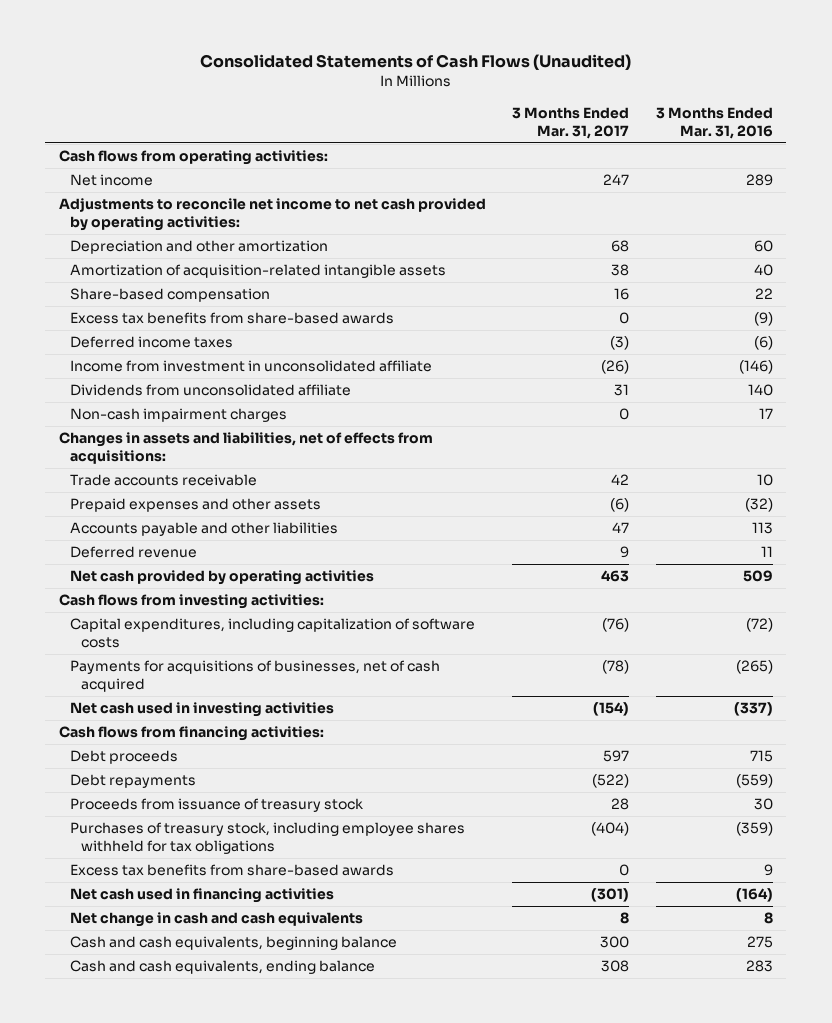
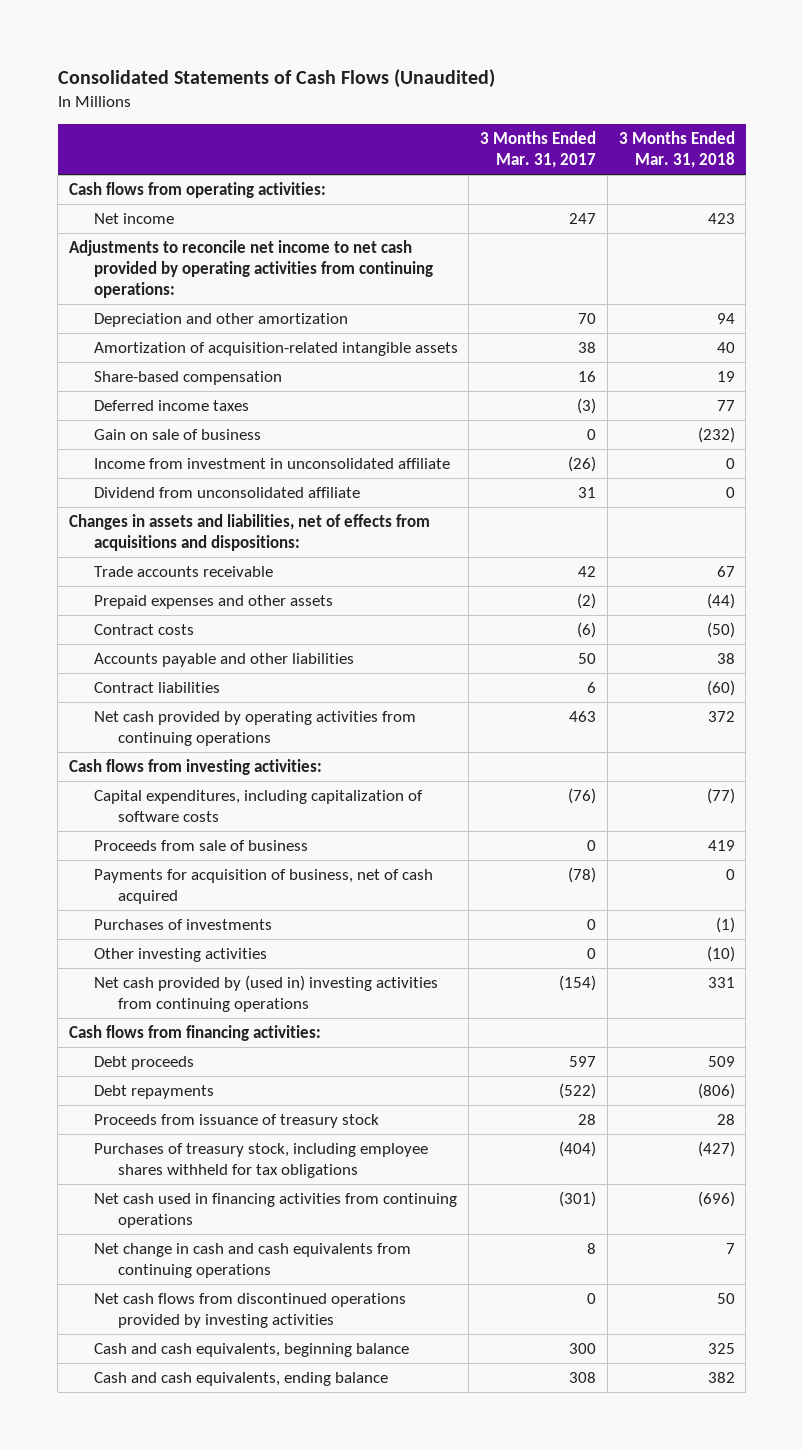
[656,106,774,139] 3 Months Ended Mar. 31, 2016 -> none
none -> [618,131,735,169] 3 Months Ended Mar. 31, 2018
[58,198,486,232] Adjustments to reconcile net income to net cash provided by operating activities: -> [68,240,433,299] Adjustments to reconcile net income to net cash provided by operating activities from continuing operations:
[611,240,630,253] 68 -> [578,313,597,325] 70
[69,312,394,325] Excess tax benefits from share-based awards -> none
none -> [93,429,261,441] Gain on sale of business
[69,408,287,423] Non-cash impairment charges -> none
[69,384,351,397] Dividends from unconsolidated affiliate -> [93,487,360,499] Dividend from unconsolidated affiliate
[58,432,433,465] Changes in assets and liabilities, net of effects from acquisitions: -> [68,514,430,552] Changes in assets and liabilities, net of effects from acquisitions and dispositions:
[69,546,197,559] Deferred revenue -> none
[610,498,630,513] (6) -> [577,593,597,610] (2)
none -> [93,624,194,636] Contract costs
[612,522,630,534] 47 -> [578,653,597,665] 50
none -> [93,682,220,694] Contract liabilities
[69,570,374,586] Net cash provided by operating activities -> [93,711,416,747] Net cash provided by operating activities from continuing operations
none -> [93,840,308,852] Proceeds from sale of business
[69,660,440,693] Payments for acquisitions of businesses, net of cash acquired -> [93,869,433,905] Payments for acquisition of business, net of cash acquired
none -> [93,919,272,931] Purchases of investments
none -> [93,948,267,963] Other investing activities
[69,702,334,718] Net cash used in investing activities -> [93,975,438,1013] Net cash provided by (used in) investing activities from continuing operations
[69,864,394,877] Excess tax benefits from share-based awards -> none
[69,888,334,904] Net cash used in financing activities -> [93,1193,457,1229] Net cash used in financing activities from continuing operations
[69,912,363,928] Net change in cash and cash equivalents -> [93,1243,411,1279] Net change in cash and cash equivalents from continuing operations
none -> [93,1293,406,1329] Net cash flows from discontinued operations provided by investing activities

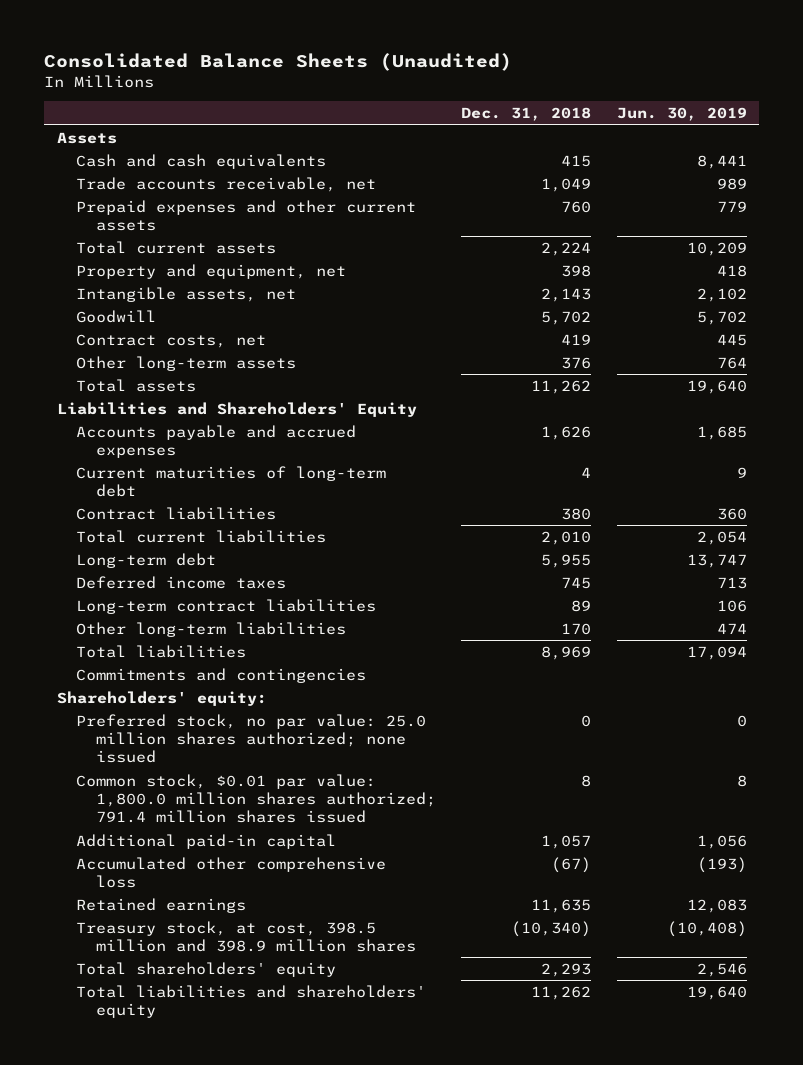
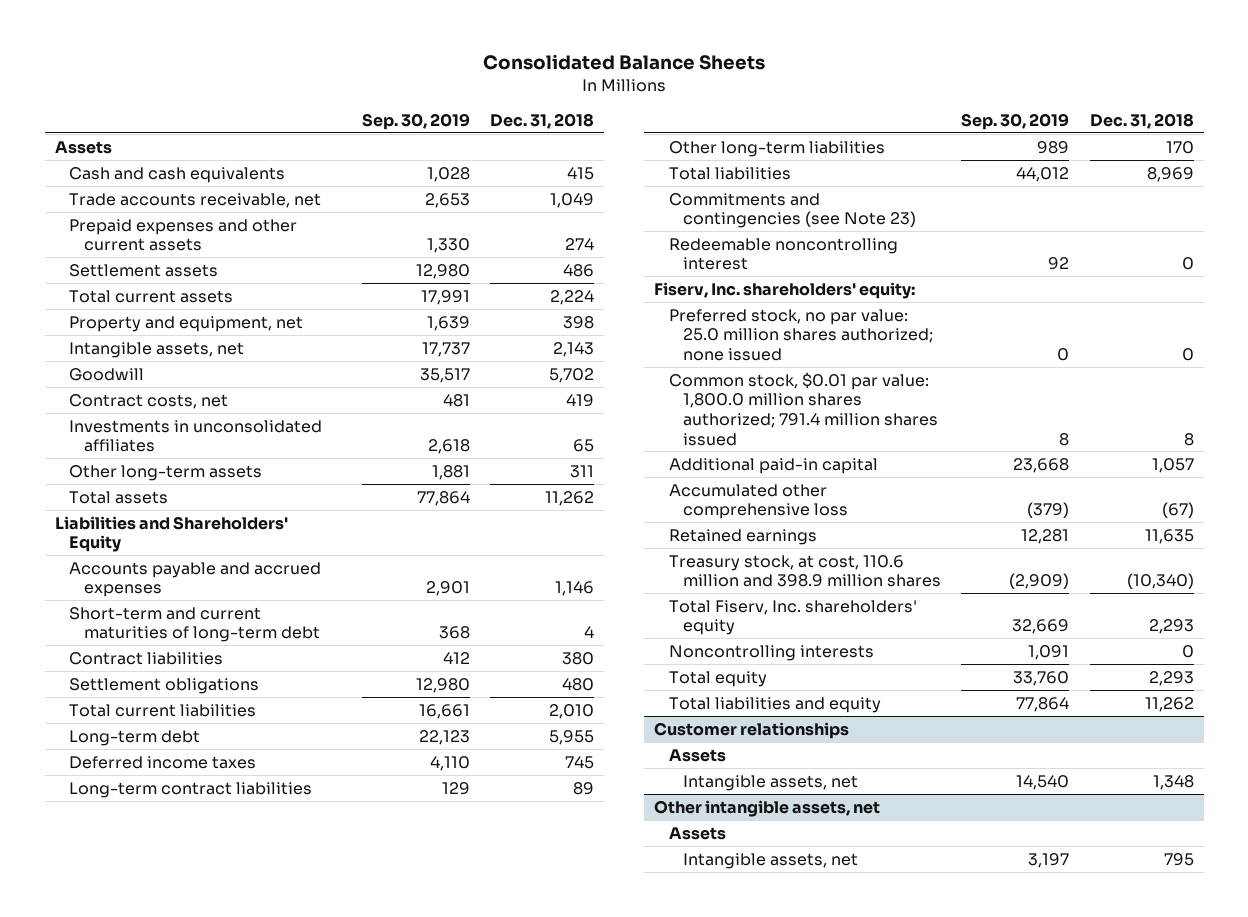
[44,52,513,71] Consolidated Balance Sheets (Unaudited) -> [483,54,766,71] Consolidated Balance Sheets
[616,107,747,122] Jun. 30, 2019 -> none
none -> [361,112,470,130] Sep. 30, 2019
[561,200,592,213] 760 -> [565,238,595,251] 274
none -> [69,263,219,277] Settlement assets
none -> [69,419,323,453] Investments in unconsolidated affiliates
[561,356,592,369] 376 -> [570,464,595,478] 311
[541,425,592,440] 1,626 -> [555,581,595,597] 1,146
[76,465,387,497] Current maturities of long-term debt -> [69,606,320,643] Short-term and current maturities of long-term debt
none -> [69,677,260,694] Settlement obligations
[76,667,367,683] Commitments and contingencies -> [668,192,917,229] Commitments and contingencies (see Note 23)
none -> [668,237,898,271] Redeemable noncontrolling interest
[56,690,267,706] Shareholders' equity: -> [654,281,916,299] Fiserv, Inc. shareholders' equity:
[76,920,417,952] Treasury stock, at cost, 398.5 million and 398.9 million shares -> [668,554,942,588] Treasury stock, at cost, 110.6 million and 398.9 million shares
[76,961,337,977] Total shareholders' equity -> [668,599,917,636] Total Fiserv, Inc. shareholders' equity
none -> [668,644,874,661] Noncontrolling interests
none -> [668,670,767,687] Total equity
[76,984,427,1018] Total liabilities and shareholders' equity -> [668,696,881,713] Total liabilities and equity
none -> [654,721,850,739] Customer relationships
none -> [668,748,726,762] Assets
none -> [683,774,859,791] Intangible assets, net
none -> [654,799,881,817] Other intangible assets, net
none -> [668,826,726,840] Assets
none -> [683,852,859,869] Intangible assets, net

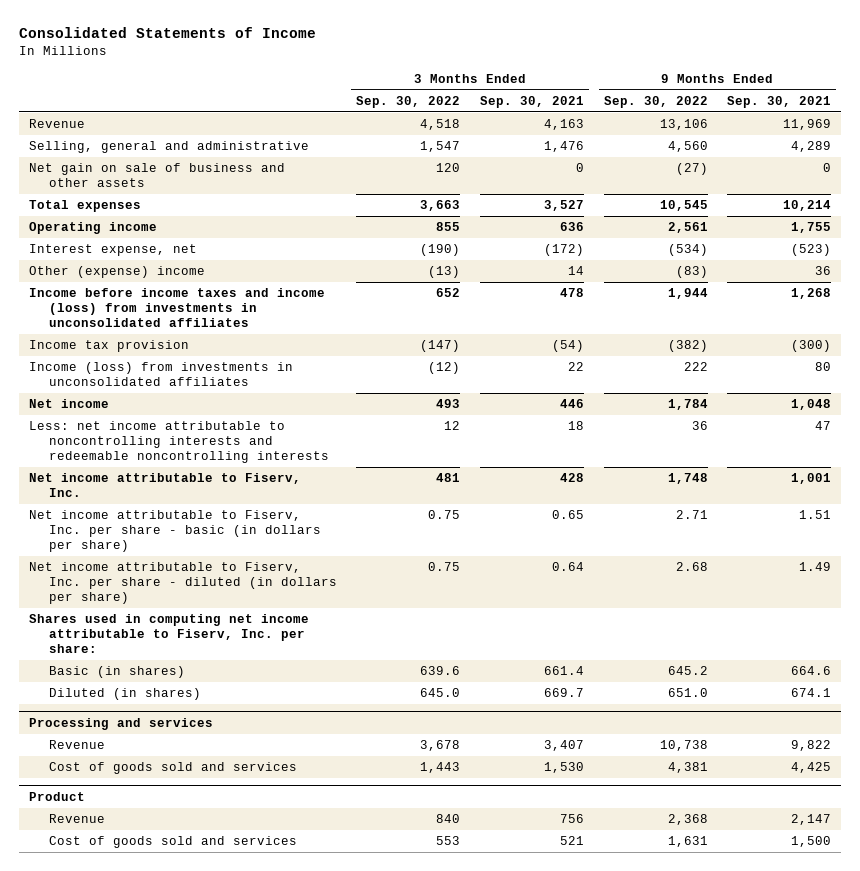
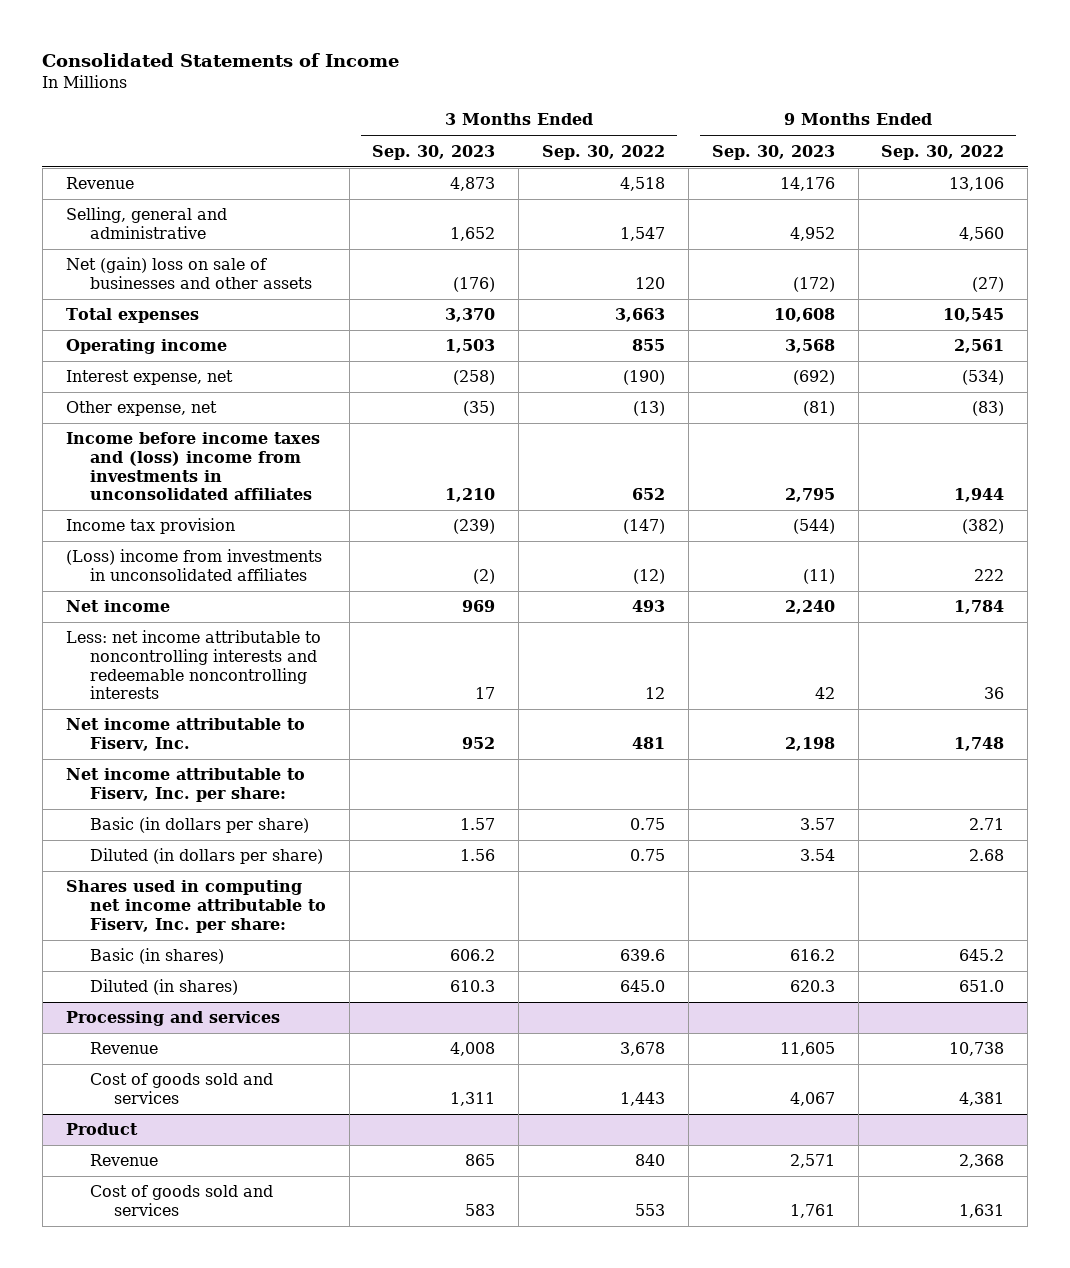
[479,96,584,109] Sep. 30, 2021 -> none
[727,96,832,109] Sep. 30, 2021 -> none
none -> [372,144,496,160] Sep. 30, 2023
none -> [711,144,835,160] Sep. 30, 2023
[28,163,285,188] Net gain on sale of business and other assets -> [65,257,312,290] Net (gain) loss on sale of businesses and other assets
[28,266,205,279] Other (expense) income -> [65,401,217,417] Other expense, net
[28,288,325,327] Income before income taxes and income (loss) from investments in unconsolidated affiliates -> [65,432,320,501] Income before income taxes and (loss) income from investments in unconsolidated affiliates
[28,362,293,387] Income (loss) from investments in unconsolidated affiliates -> [65,549,322,582] (Loss) income from investments in unconsolidated affiliates
none -> [65,768,305,803] Net income attributable to Fiserv, Inc. per share:
[28,510,321,552] Net income attributable to Fiserv, Inc. per share - basic (in dollars per share) -> [89,817,309,834] Basic (in dollars per share)
[28,562,337,604] Net income attributable to Fiserv, Inc. per share - diluted (in dollars per share) -> [89,848,323,865] Diluted (in dollars per share)

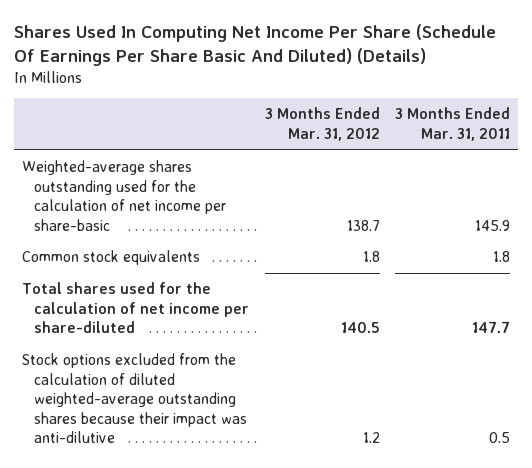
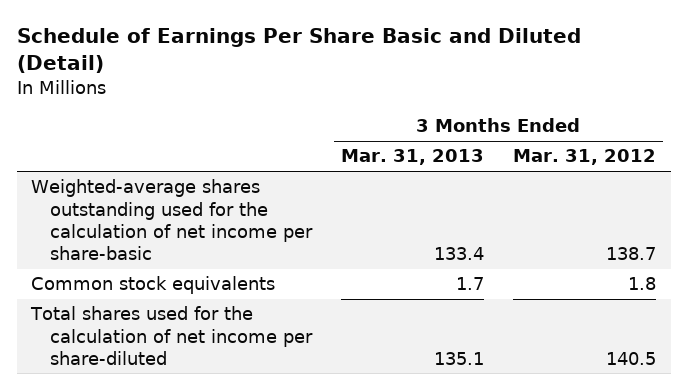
[13,23,496,66] Shares Used In Computing Net Income Per Share (Schedule Of Earnings Per Share Basic And Diluted) (Details) -> [16,28,581,74] Schedule of Earnings Per Share Basic and Diluted (Detail)
[395,107,511,141] 3 Months Ended Mar. 31, 2011 -> none
none -> [340,149,484,166] Mar. 31, 2013
[21,353,248,444] Stock options excluded from the calculation of diluted weighted-average outstanding shares because their impact was anti-dilutive -> none

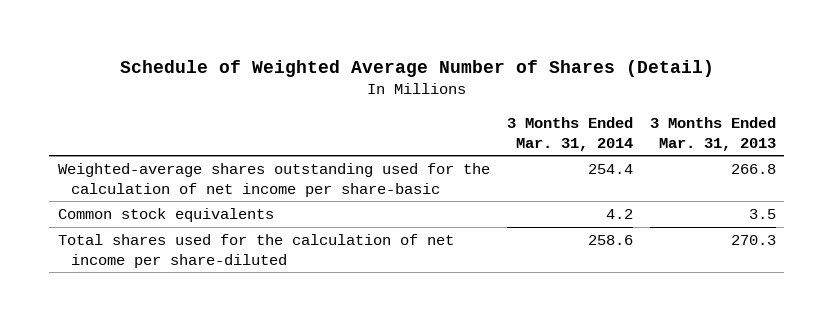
[16,28,581,74] Schedule of Earnings Per Share Basic and Diluted (Detail) -> [119,60,714,78] Schedule of Weighted Average Number of Shares (Detail)
[513,149,657,166] Mar. 31, 2012 -> none
none -> [506,116,633,151] 3 Months Ended Mar. 31, 2014
[433,247,484,261] 133.4 -> [730,163,776,174] 266.8
[455,277,484,291] 1.7 -> [748,208,776,219] 3.5
[433,351,484,365] 135.1 -> [730,234,776,245] 270.3

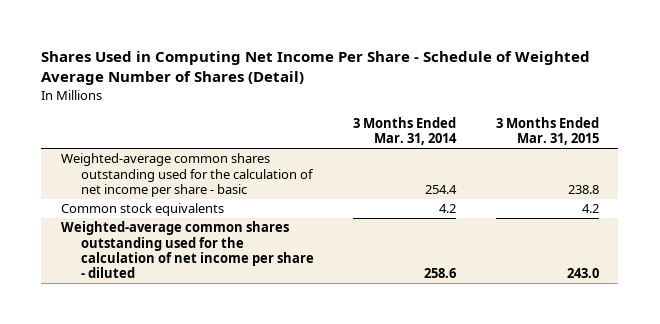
[119,60,714,78] Schedule of Weighted Average Number of Shares (Detail) -> [41,50,591,86] Shares Used in Computing Net Income Per Share - Schedule of Weighted Average Number of Shares (Detail)
[649,116,776,151] 3 Months Ended Mar. 31, 2013 -> none
none -> [495,116,599,146] 3 Months Ended Mar. 31, 2015
[57,162,490,197] Weighted-average shares outstanding used for the calculation of net income per share-basic -> [60,153,315,198] Weighted-average common shares outstanding used for the calculation of net income per share - basic
[57,233,454,268] Total shares used for the calculation of net income per share-diluted -> [60,221,315,279] Weighted-average common shares outstanding used for the calculation of net income per share - diluted

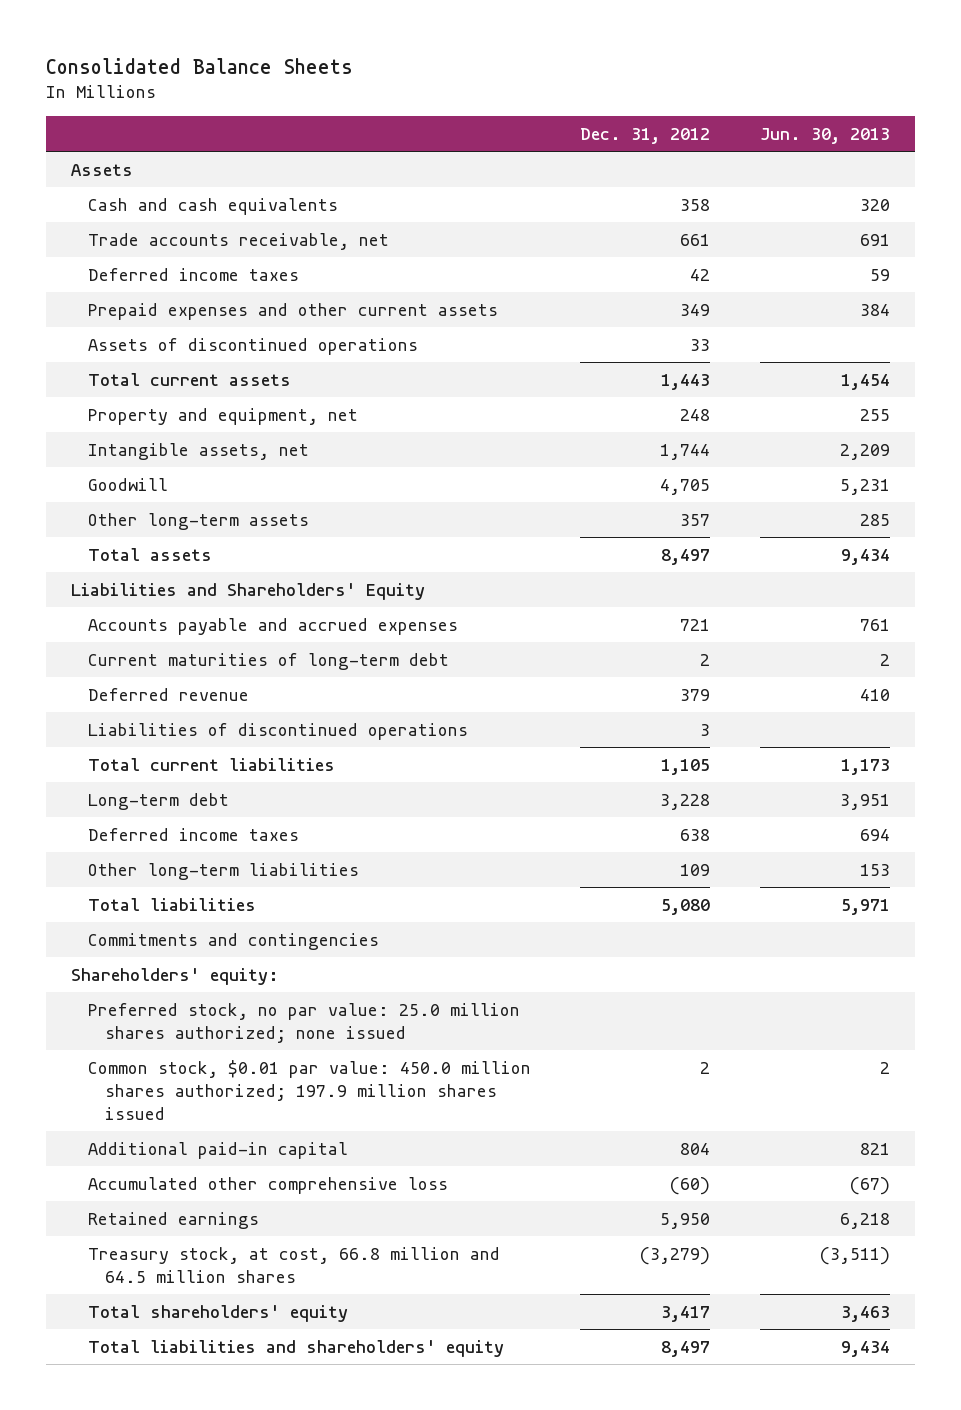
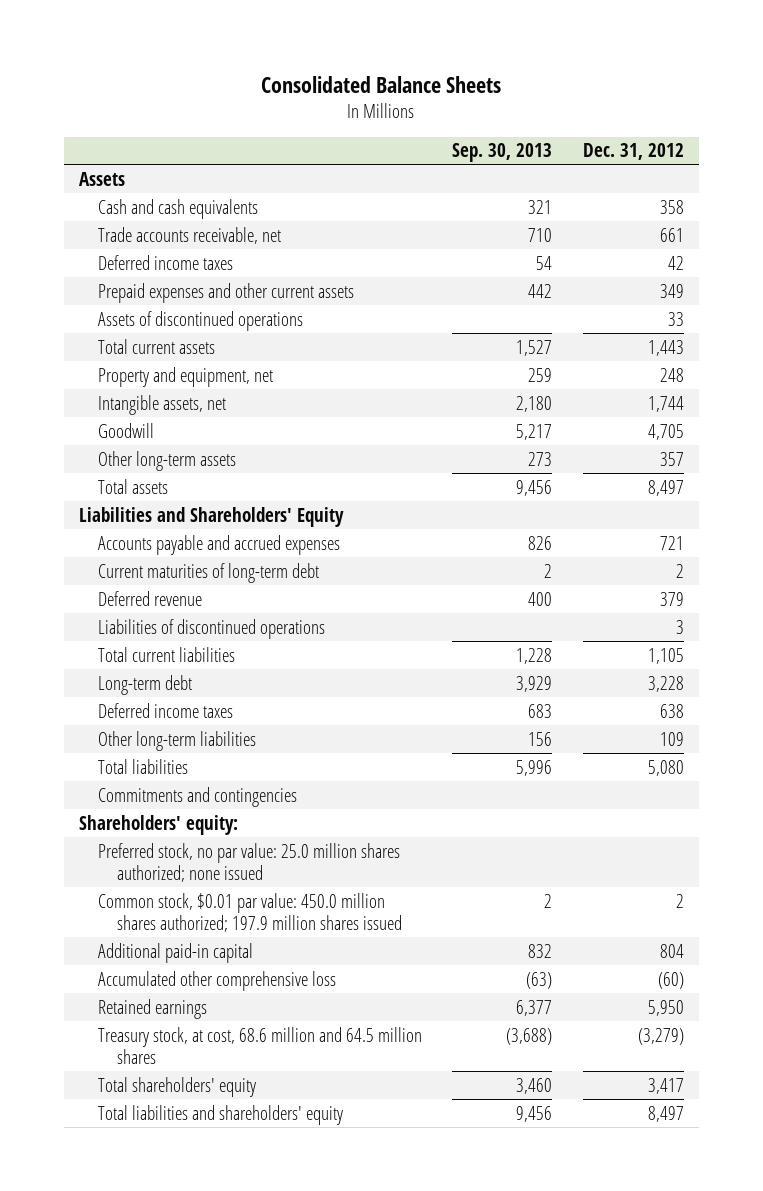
[760,127,891,144] Jun. 30, 2013 -> none
none -> [452,143,553,163] Sep. 30, 2013
[87,1246,500,1283] Treasury stock, at cost, 66.8 million and 64.5 million shares -> [97,1026,422,1064] Treasury stock, at cost, 68.6 million and 64.5 million shares

